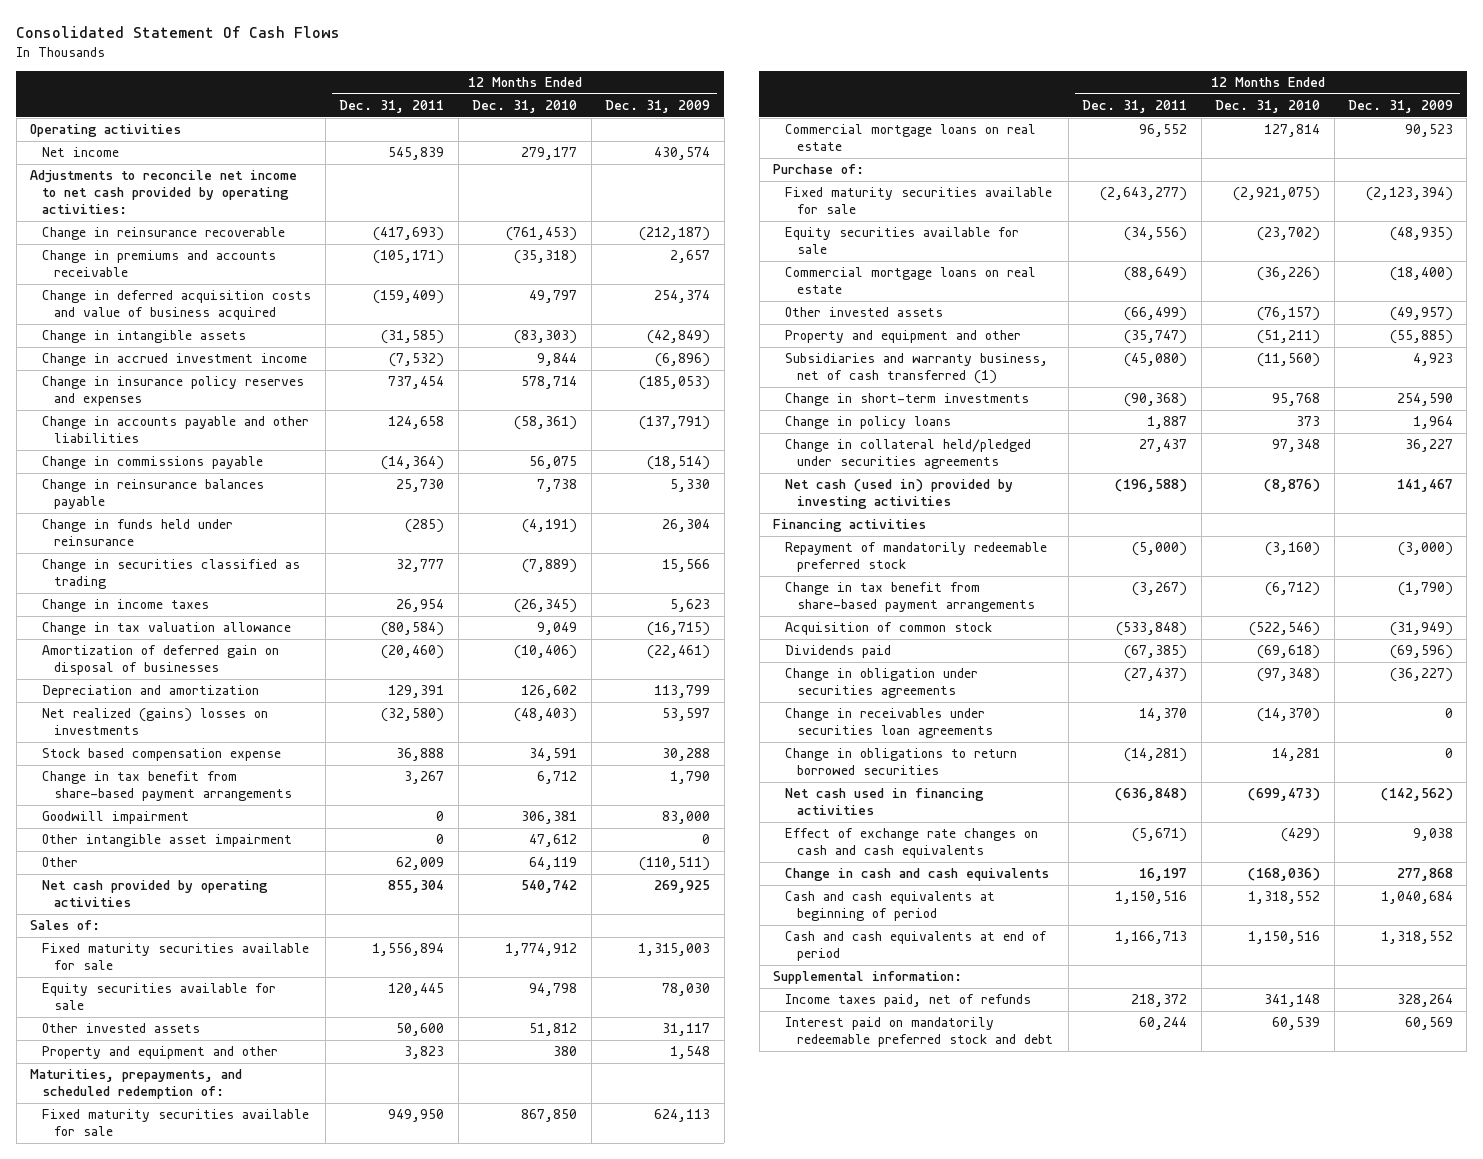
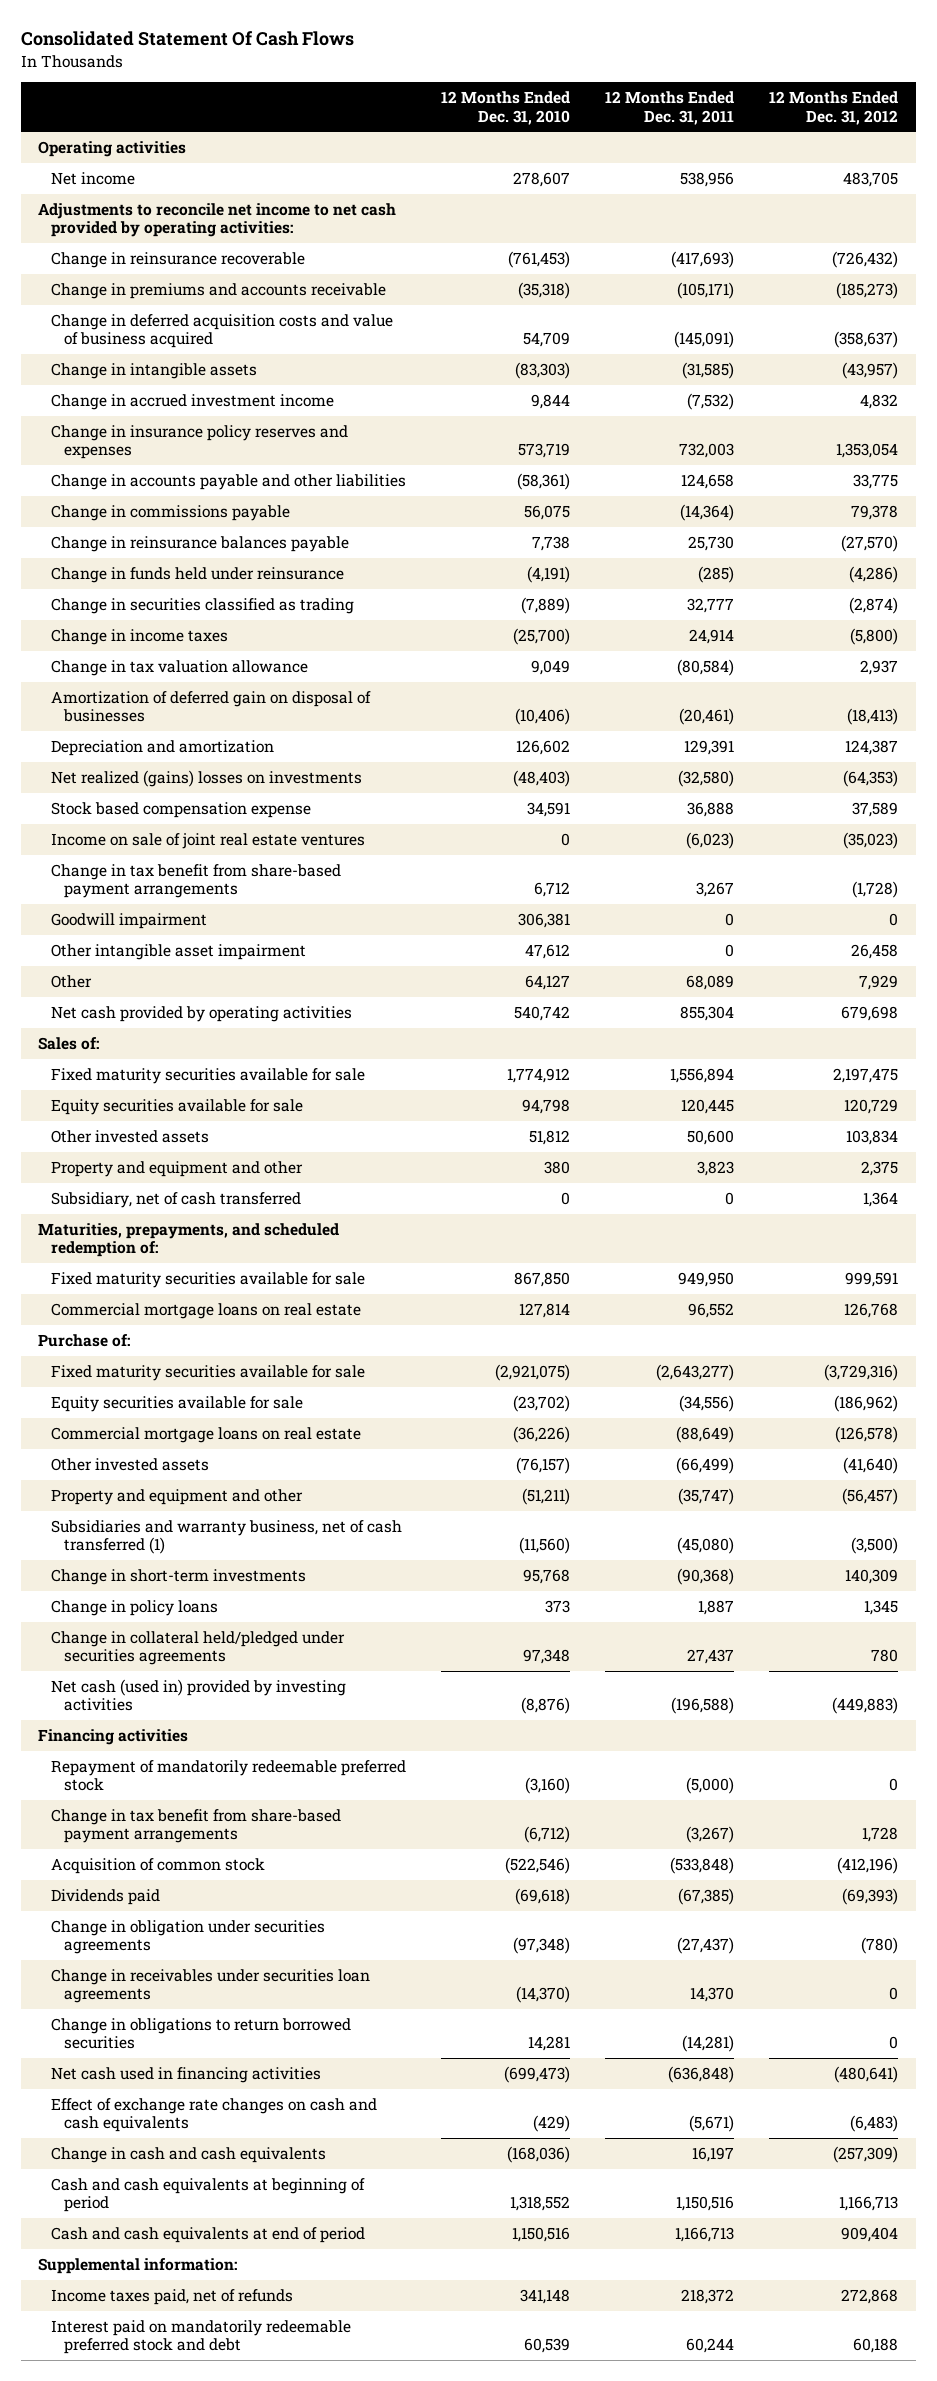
[605,100,711,114] Dec. 31, 2009 -> none
none -> [769,91,899,125] 12 Months Ended Dec. 31, 2012
[388,147,445,161] 545,839 -> [680,171,735,187] 538,956
[521,147,578,161] 279,177 -> [513,171,571,187] 278,607
[373,290,445,305] (159,409) -> [674,331,735,349] (145,091)
[529,290,578,304] 49,797 -> [523,332,571,348] 54,709
[388,376,445,390] 737,454 -> [679,443,735,459] 732,003
[521,376,578,390] 578,714 -> [518,443,571,459] 573,719
[396,599,445,613] 26,954 -> [689,628,735,644] 24,914
[514,599,578,614] (26,345) -> [513,627,571,645] (25,700)
[381,645,445,660] (20,460) -> [679,708,735,726] (20,461)
none -> [51,832,366,849] Income on sale of joint real estate ventures
[396,857,445,871] 62,009 -> [686,974,735,990] 68,089
[529,857,578,871] 64,119 -> [525,974,571,990] 64,127
none -> [51,1191,302,1208] Subsidiary, net of cash transferred

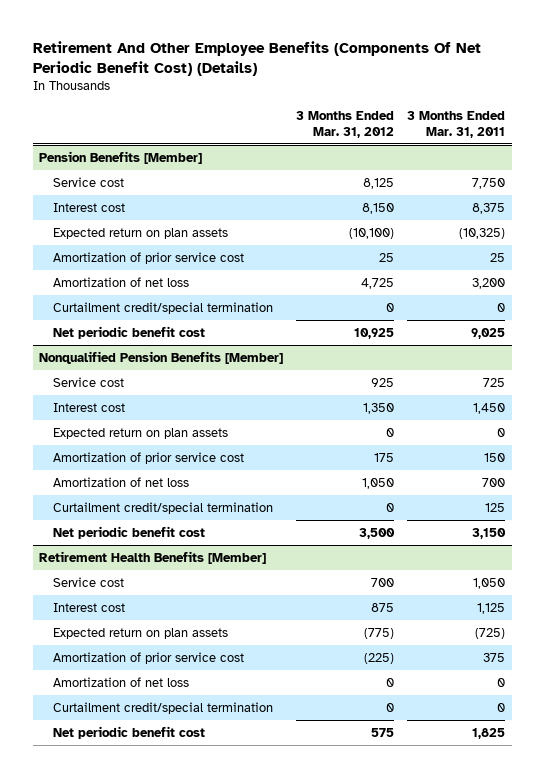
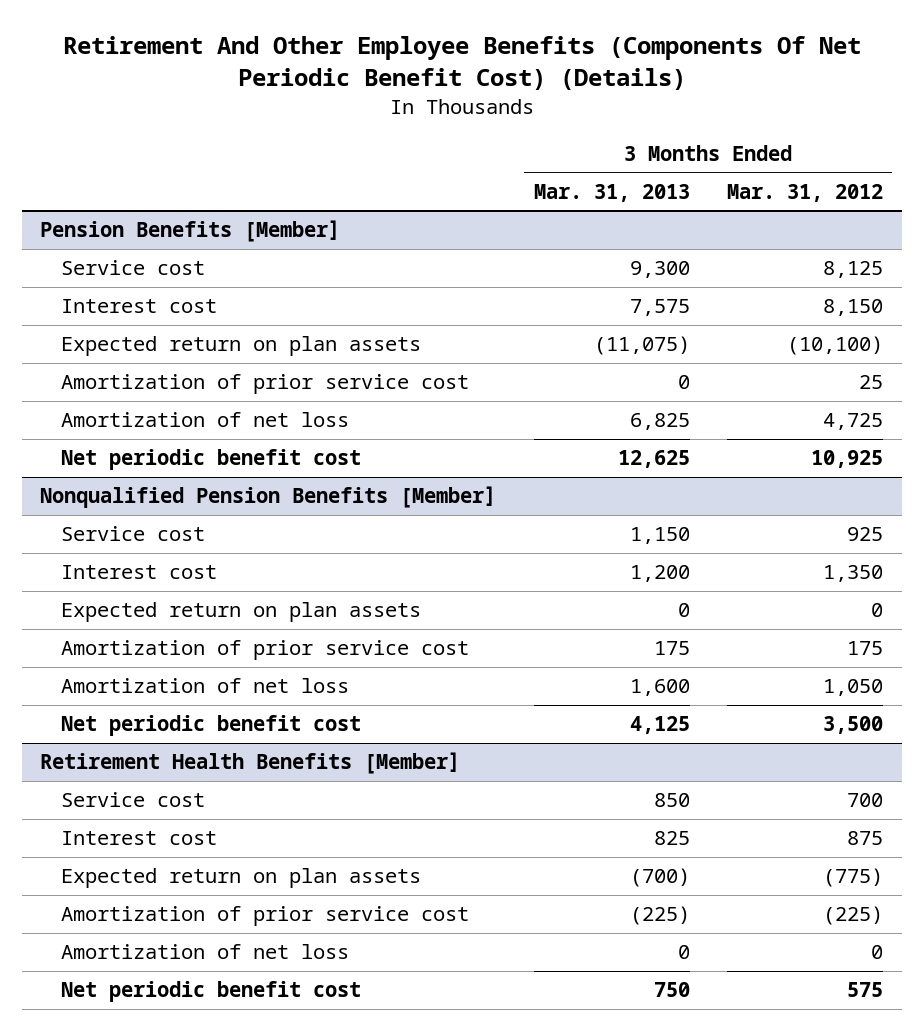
[407,111,506,138] 3 Months Ended Mar. 31, 2011 -> none
none -> [533,183,690,202] Mar. 31, 2013
[53,301,274,314] Curtailment credit/special termination -> none
[53,501,274,514] Curtailment credit/special termination -> none
[53,701,274,714] Curtailment credit/special termination -> none

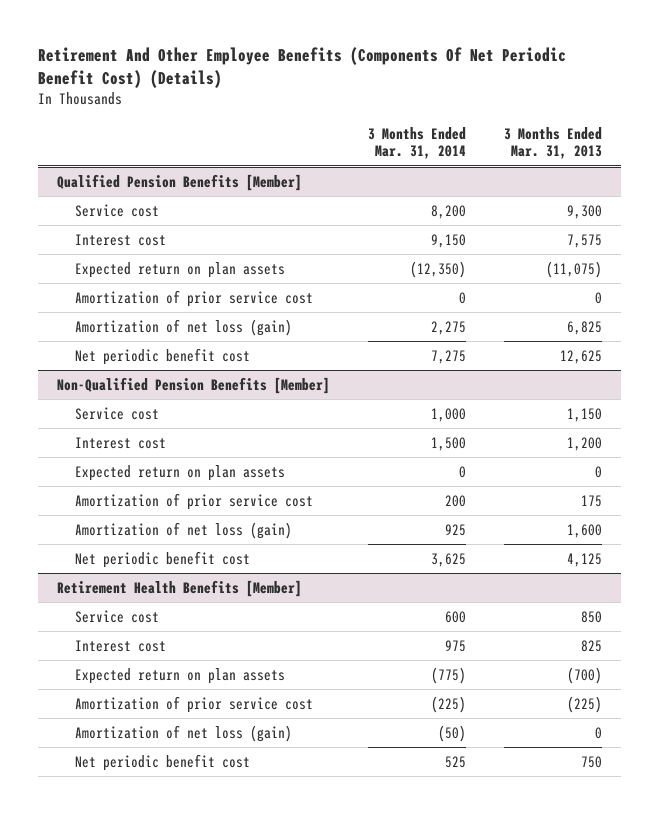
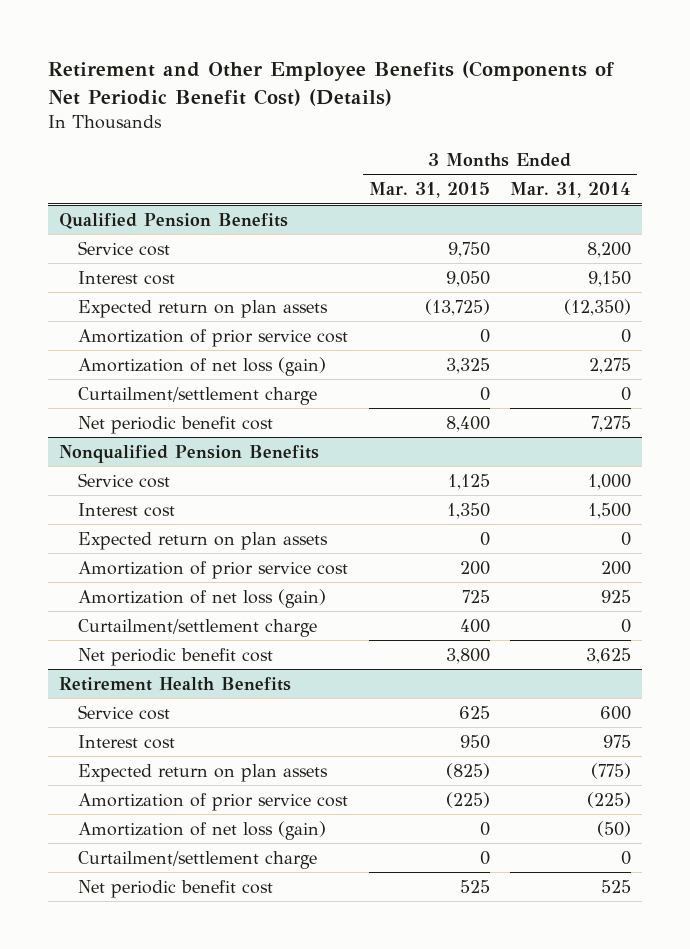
[38,47,567,89] Retirement And Other Employee Benefits (Components Of Net Periodic Benefit Cost) (Details) -> [48,61,615,106] Retirement and Other Employee Benefits (Components of Net Periodic Benefit Cost) (Details)
[503,126,602,160] 3 Months Ended Mar. 31, 2013 -> none
none -> [368,182,490,199] Mar. 31, 2015
[56,173,302,191] Qualified Pension Benefits [Member] -> [58,212,288,229] Qualified Pension Benefits
none -> [77,386,317,405] Curtailment/settlement charge
[56,376,330,394] Non-Qualified Pension Benefits [Member] -> none
none -> [58,444,319,463] Nonqualified Pension Benefits
none -> [77,618,317,637] Curtailment/settlement charge
[56,579,302,597] Retirement Health Benefits [Member] -> [58,676,291,691] Retirement Health Benefits
none -> [77,850,317,869] Curtailment/settlement charge

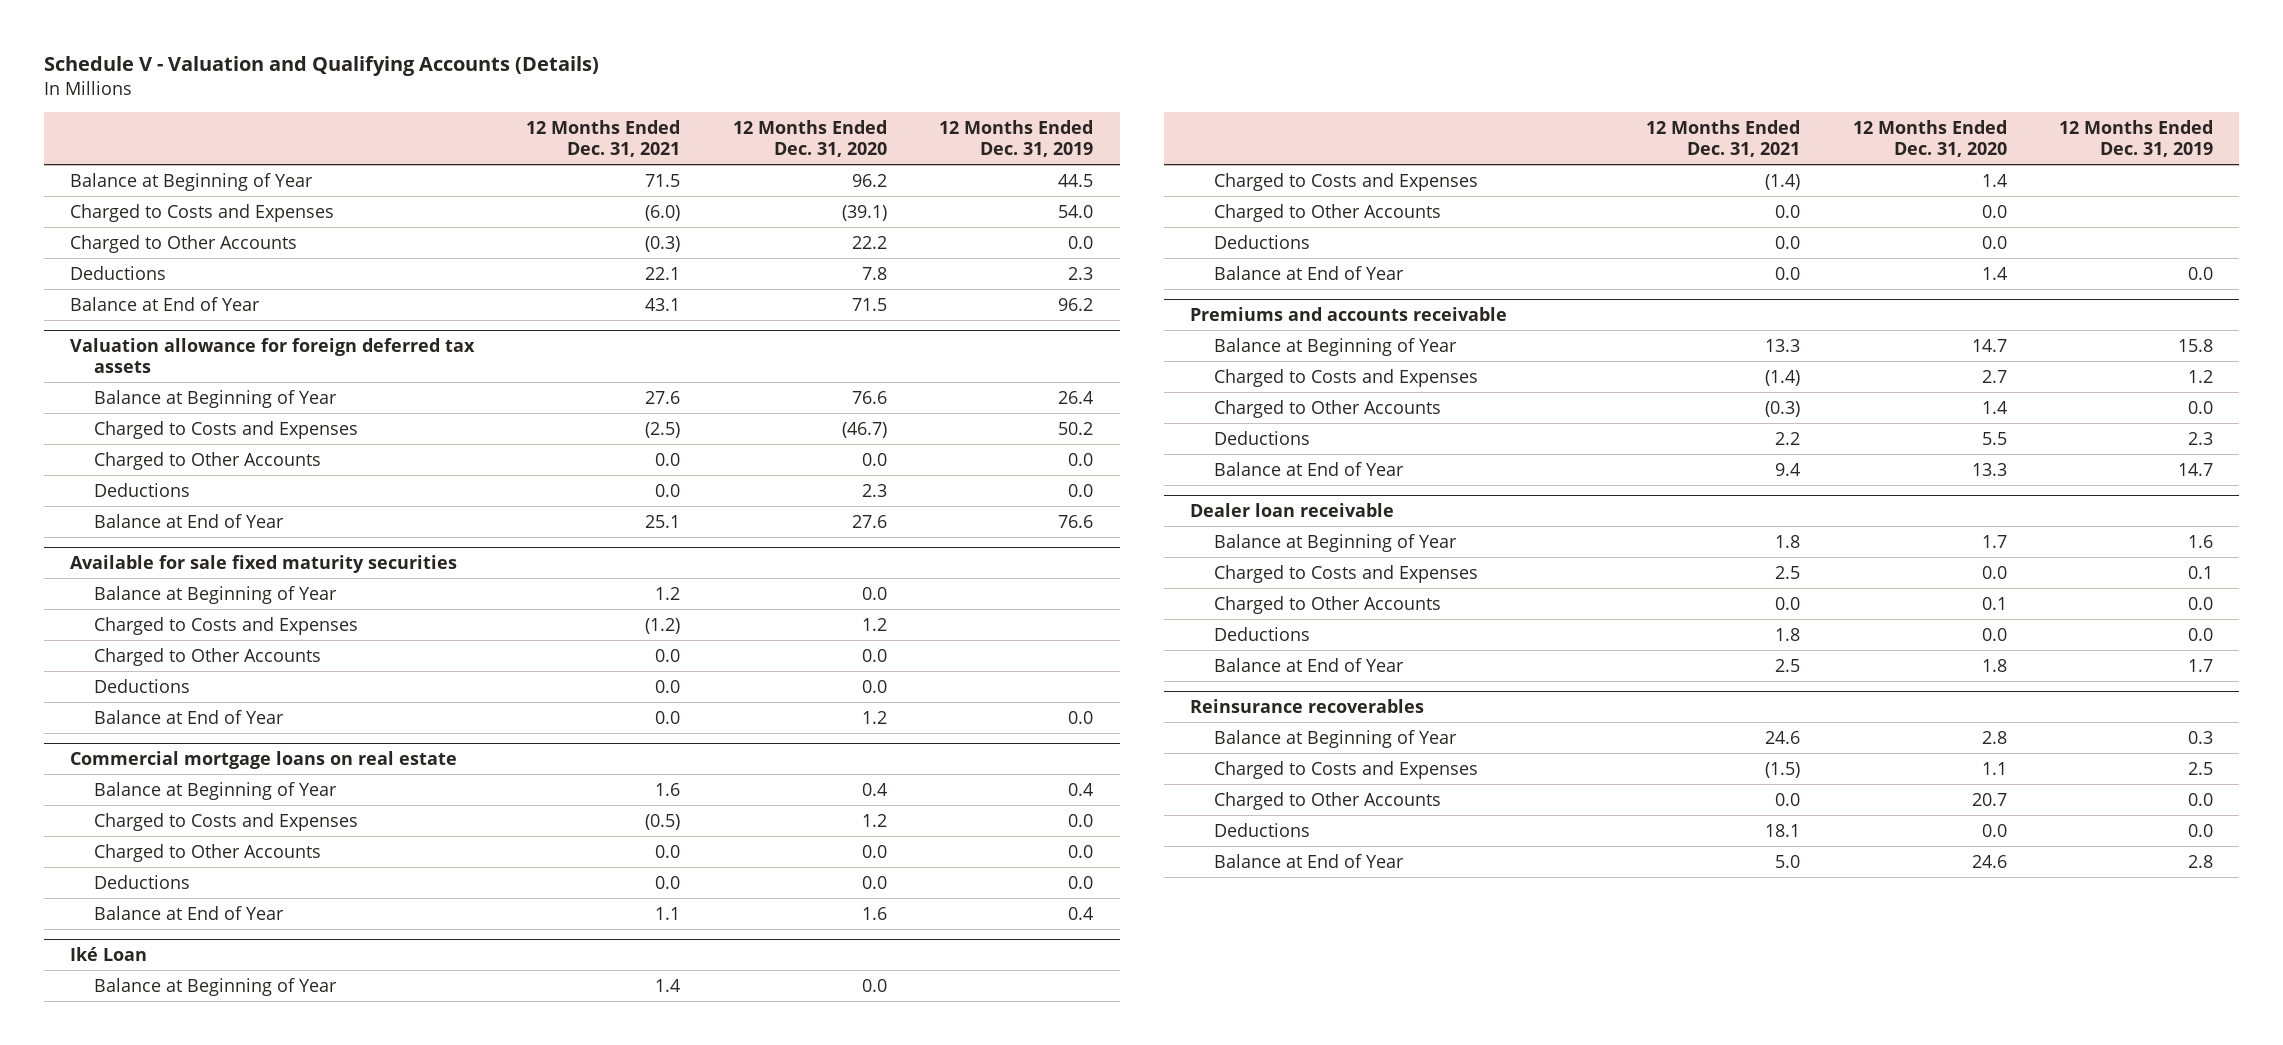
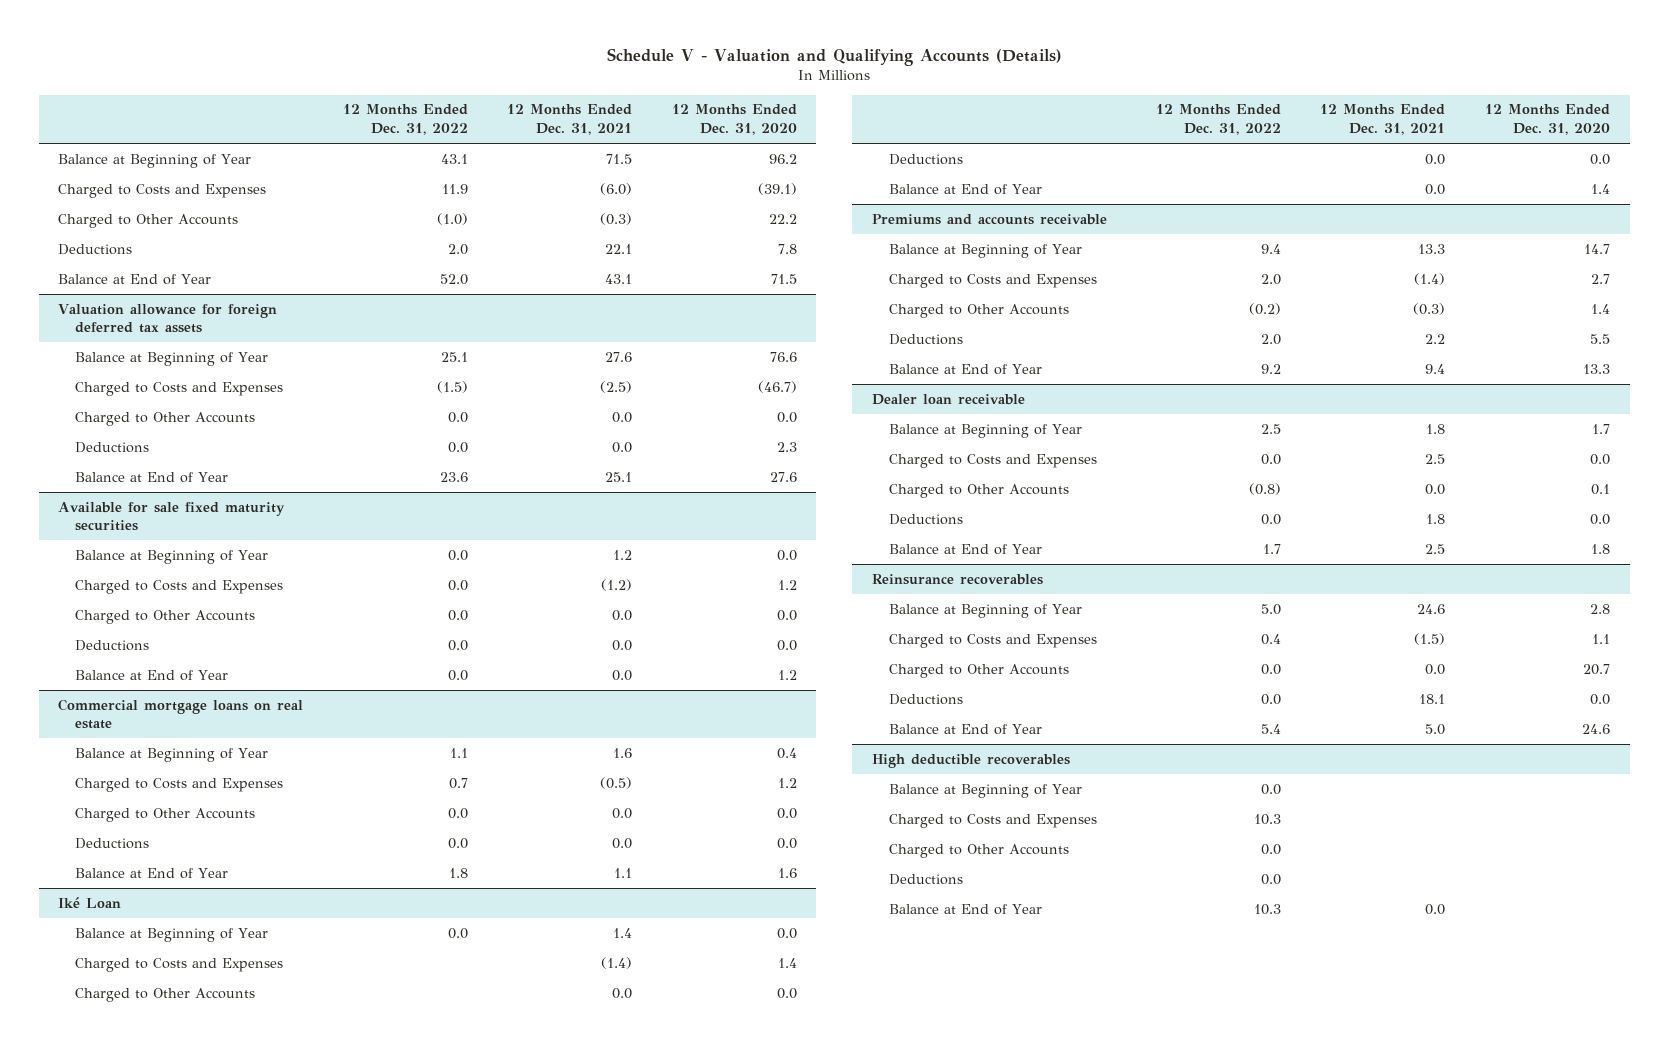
[939,119,1094,157] 12 Months Ended Dec. 31, 2019 -> none
none -> [342,104,468,136] 12 Months Ended Dec. 31, 2022
none -> [871,753,1070,768] High deductible recoverables
none -> [888,783,1082,798] Balance at Beginning of Year
none -> [888,813,1097,828] Charged to Costs and Expenses
none -> [888,843,1069,858] Charged to Other Accounts
none -> [888,873,963,885] Deductions
none -> [888,903,1042,915] Balance at End of Year

